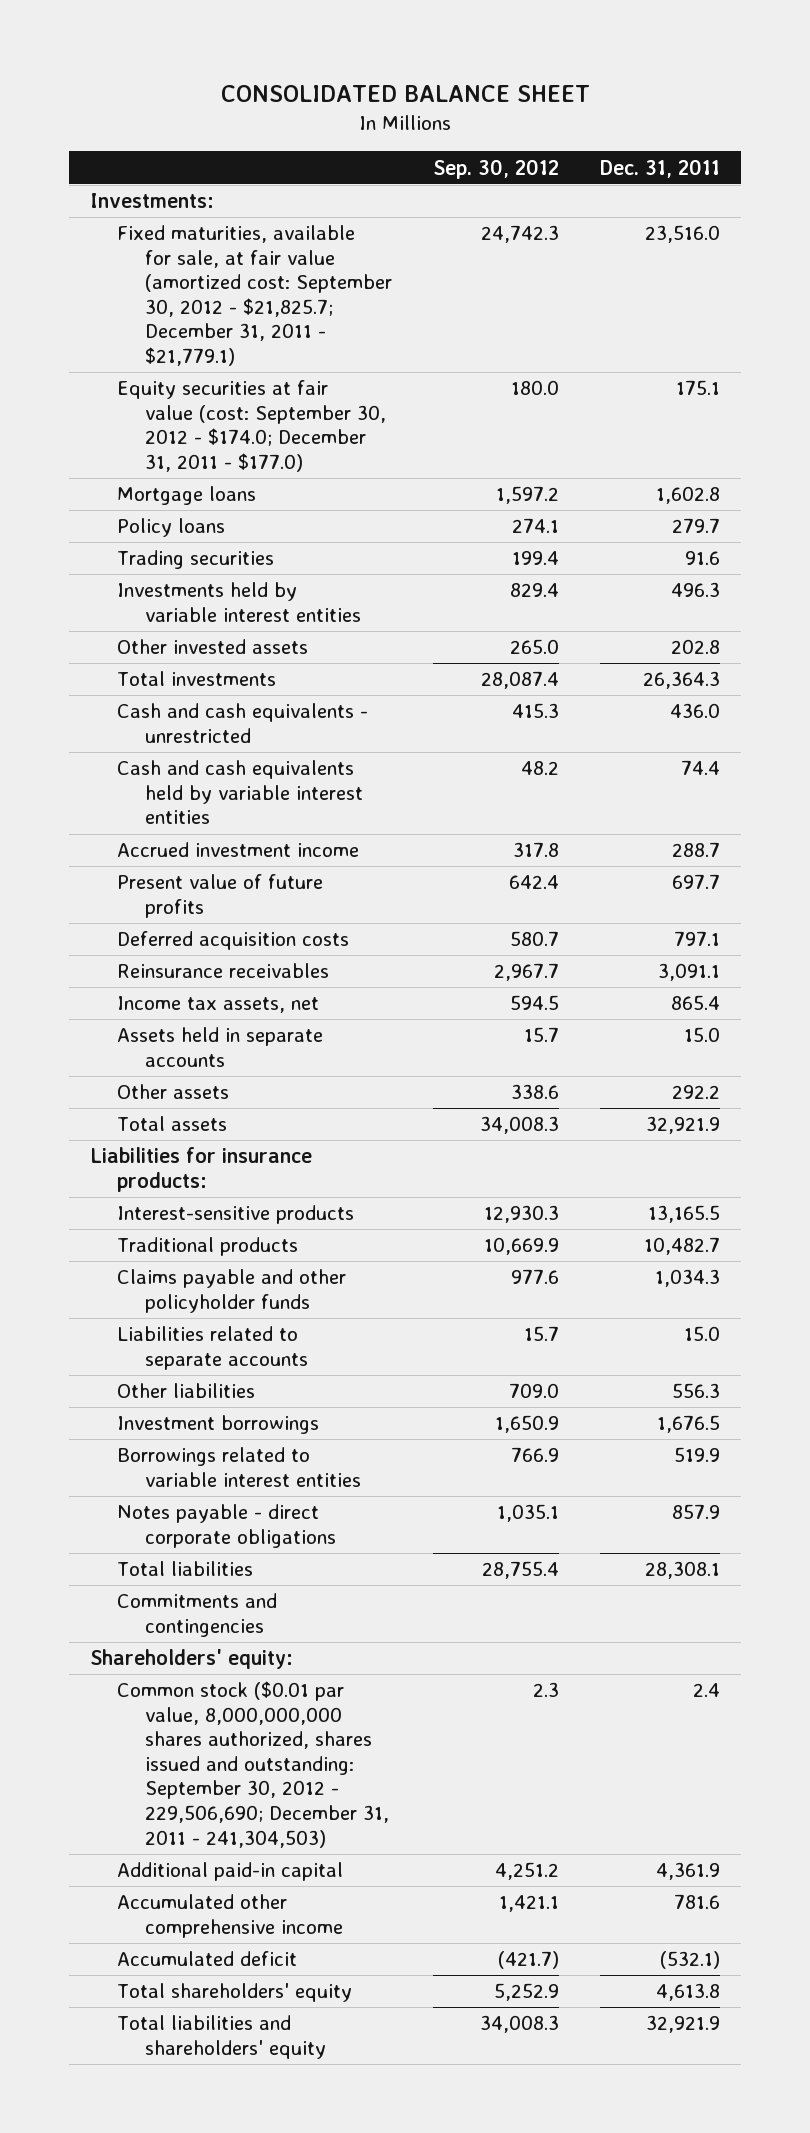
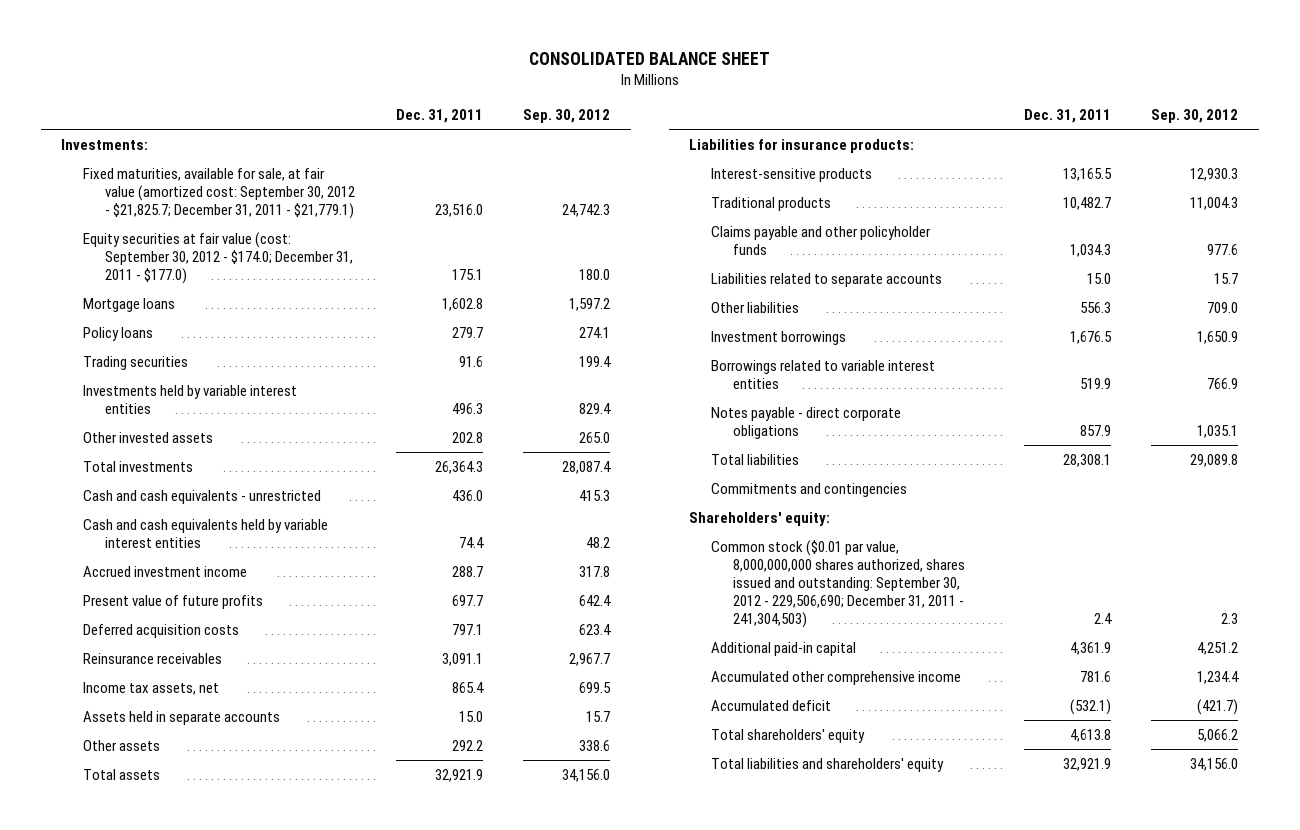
[510,931,560,947] 580.7 -> [579,623,612,635] 623.4
[510,995,560,1011] 594.5 -> [579,681,612,693] 699.5
[480,1116,560,1135] 34,008.3 -> [562,768,611,782] 34,156.0
[484,1237,560,1256] 10,669.9 -> [1190,196,1239,210] 11,004.3
[482,1561,560,1580] 28,755.4 -> [1190,453,1239,467] 29,089.8
[499,1895,560,1913] 1,421.1 -> [1197,670,1240,684] 1,234.4
[494,1983,560,2002] 5,252.9 -> [1197,728,1239,742] 5,066.2
[480,2015,560,2034] 34,008.3 -> [1190,757,1239,771] 34,156.0

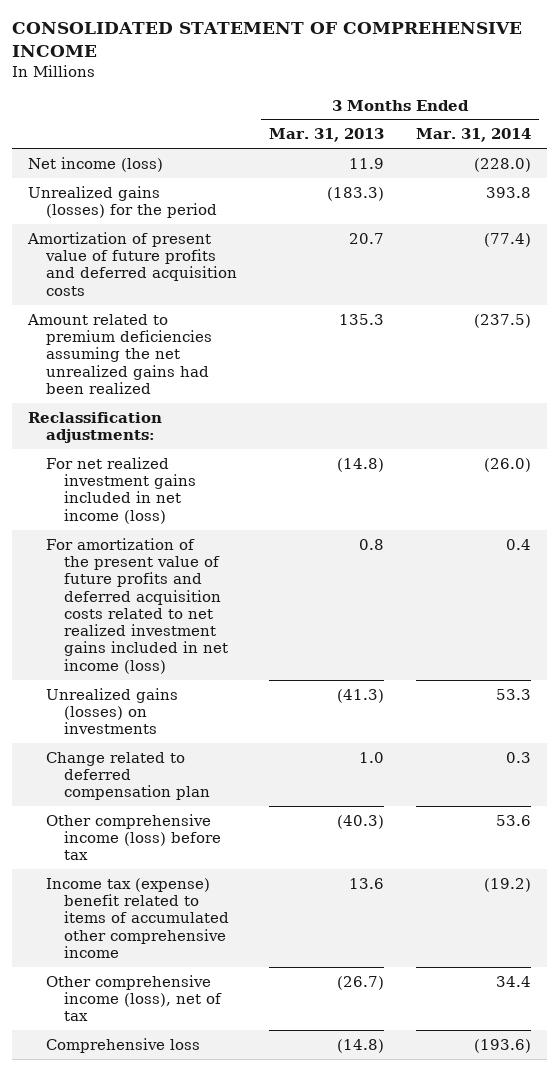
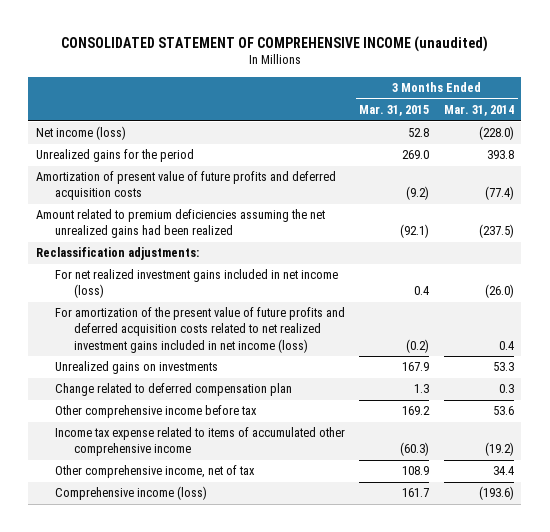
[11,22,522,57] CONSOLIDATED STATEMENT OF COMPREHENSIVE INCOME -> [60,35,488,52] CONSOLIDATED STATEMENT OF COMPREHENSIVE INCOME (unaudited)
[269,128,385,143] Mar. 31, 2013 -> none
none -> [359,105,430,117] Mar. 31, 2015
[28,185,217,218] Unrealized gains (losses) for the period -> [35,149,194,163] Unrealized gains for the period
[45,687,178,735] Unrealized gains (losses) on investments -> [54,361,218,375] Unrealized gains on investments
[45,813,221,861] Other comprehensive income (loss) before tax -> [54,405,257,419] Other comprehensive income before tax
[45,877,229,958] Income tax (expense) benefit related to items of accumulated other comprehensive income -> [54,427,345,457] Income tax expense related to items of accumulated other comprehensive income
[45,974,222,1022] Other comprehensive income (loss), net of tax -> [54,465,255,479] Other comprehensive income, net of tax
[45,1037,200,1053] Comprehensive loss -> [54,486,207,501] Comprehensive income (loss)

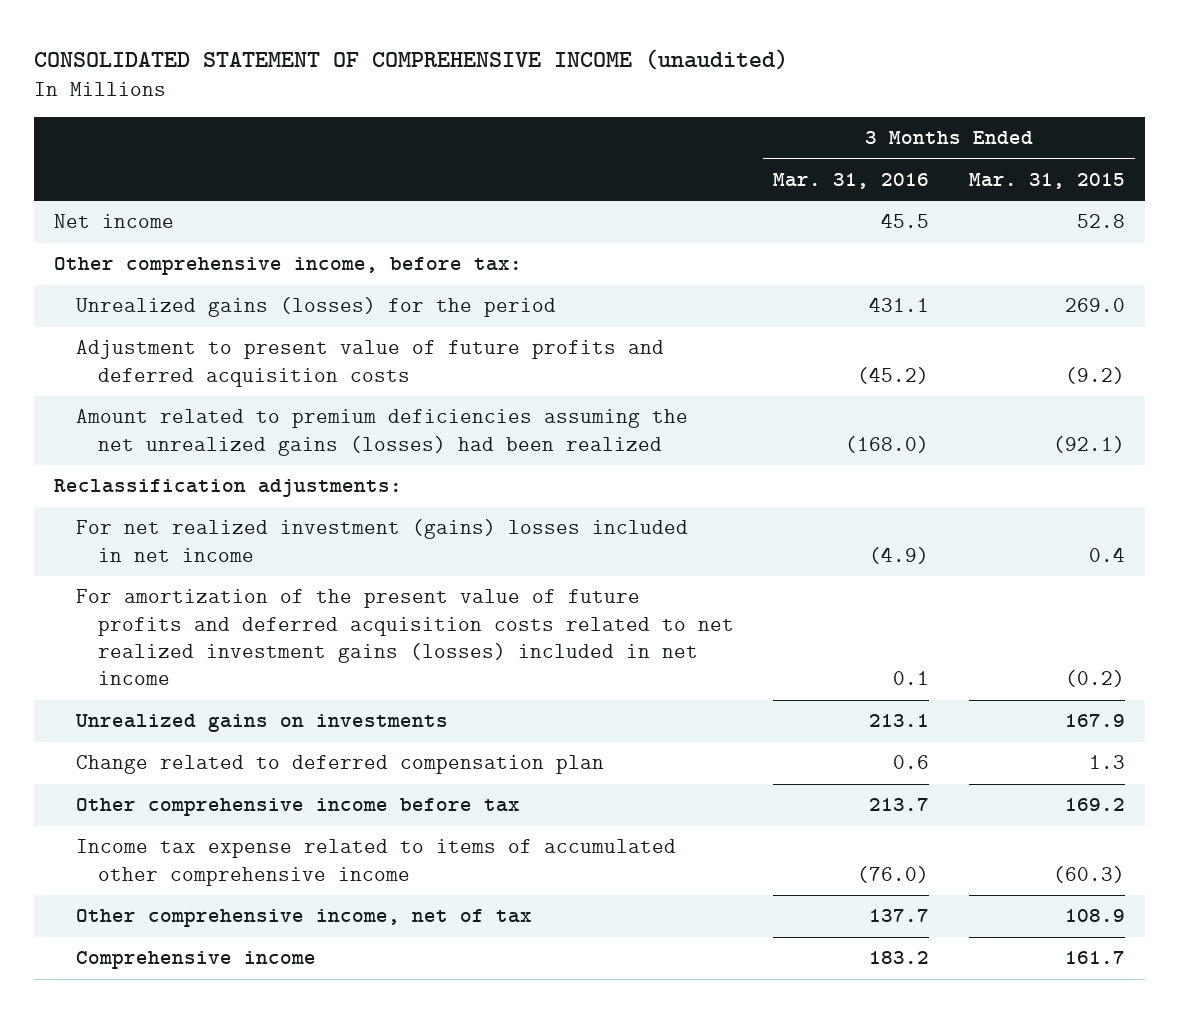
[444,105,515,117] Mar. 31, 2014 -> none
none -> [773,172,930,189] Mar. 31, 2016
[35,126,126,141] Net income (loss) -> [53,214,174,229] Net income
none -> [53,257,522,276] Other comprehensive income, before tax:
[35,149,194,163] Unrealized gains for the period -> [75,297,556,318] Unrealized gains (losses) for the period
[35,171,336,201] Amortization of present value of future profits and deferred acquisition costs -> [75,340,664,387] Adjustment to present value of future profits and deferred acquisition costs
[35,209,325,239] Amount related to premium deficiencies assuming the net unrealized gains had been realized -> [75,409,688,456] Amount related to premium deficiencies assuming the net unrealized gains (losses) had been realized
[54,269,338,299] For net realized investment gains included in net income (loss) -> [75,519,688,562] For net realized investment (gains) losses included in net income
[54,307,345,353] For amortization of the present value of future profits and deferred acquisition costs related to net realized investment gains included in net income (loss) -> [75,589,734,686] For amortization of the present value of future profits and deferred acquisition costs related to net realized investment gains (losses) included in net income
[54,486,207,501] Comprehensive income (loss) -> [75,951,316,970] Comprehensive income

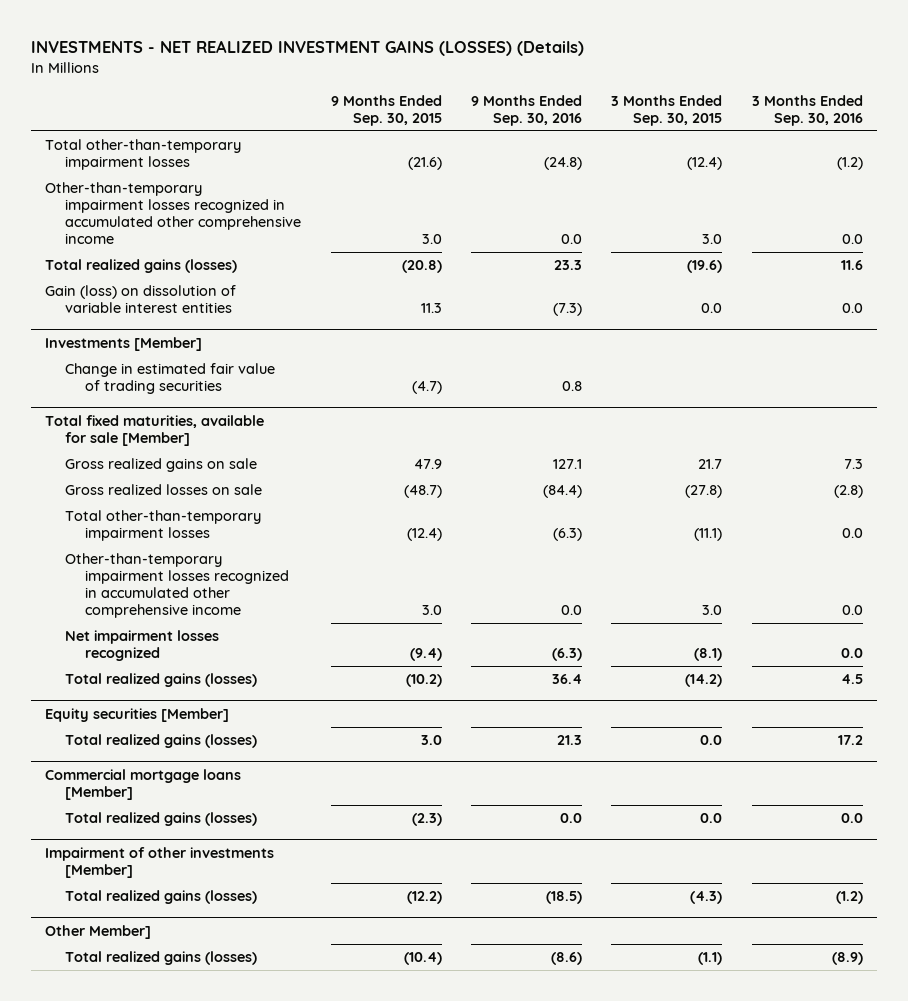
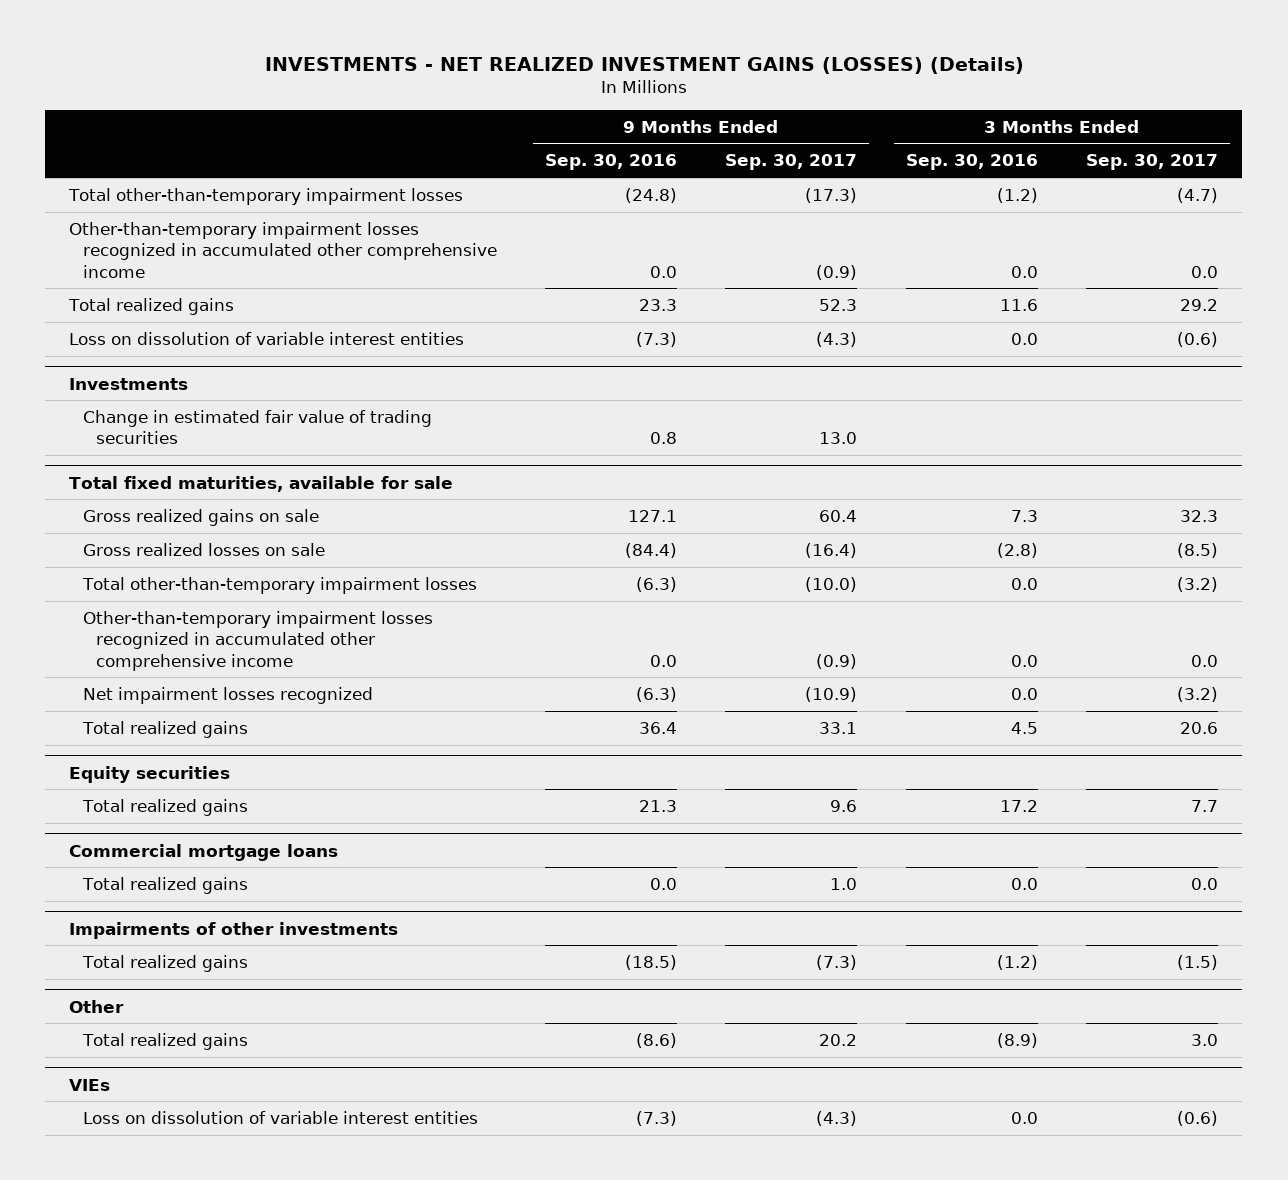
[330,94,442,126] 9 Months Ended Sep. 30, 2015 -> none
[611,94,723,126] 3 Months Ended Sep. 30, 2015 -> none
none -> [725,154,858,171] Sep. 30, 2017
none -> [1086,154,1219,171] Sep. 30, 2017
[45,259,238,274] Total realized gains (losses) -> [68,297,235,315] Total realized gains
[45,285,237,314] Gain (loss) on dissolution of variable interest entities -> [69,331,465,345] Loss on dissolution of variable interest entities
[45,336,203,351] Investments [Member] -> [69,377,189,390] Investments
[45,414,265,446] Total fixed maturities, available for sale [Member] -> [69,475,454,492] Total fixed maturities, available for sale
[65,673,258,688] Total realized gains (losses) -> [81,720,248,738] Total realized gains
[45,707,230,722] Equity securities [Member] -> [69,765,231,783] Equity securities
[65,734,258,749] Total realized gains (losses) -> [81,798,248,816] Total realized gains
[45,768,242,800] Commercial mortgage loans [Member] -> [69,843,339,861] Commercial mortgage loans
[65,812,258,827] Total realized gains (losses) -> [81,876,248,894] Total realized gains
[45,846,275,878] Impairment of other investments [Member] -> [69,921,399,939] Impairments of other investments
[65,890,258,905] Total realized gains (losses) -> [81,954,248,972] Total realized gains
[45,924,152,939] Other Member] -> [69,999,125,1013] Other
[65,951,258,966] Total realized gains (losses) -> [81,1032,248,1050] Total realized gains
none -> [69,1078,111,1091] VIEs
none -> [82,1110,478,1124] Loss on dissolution of variable interest entities

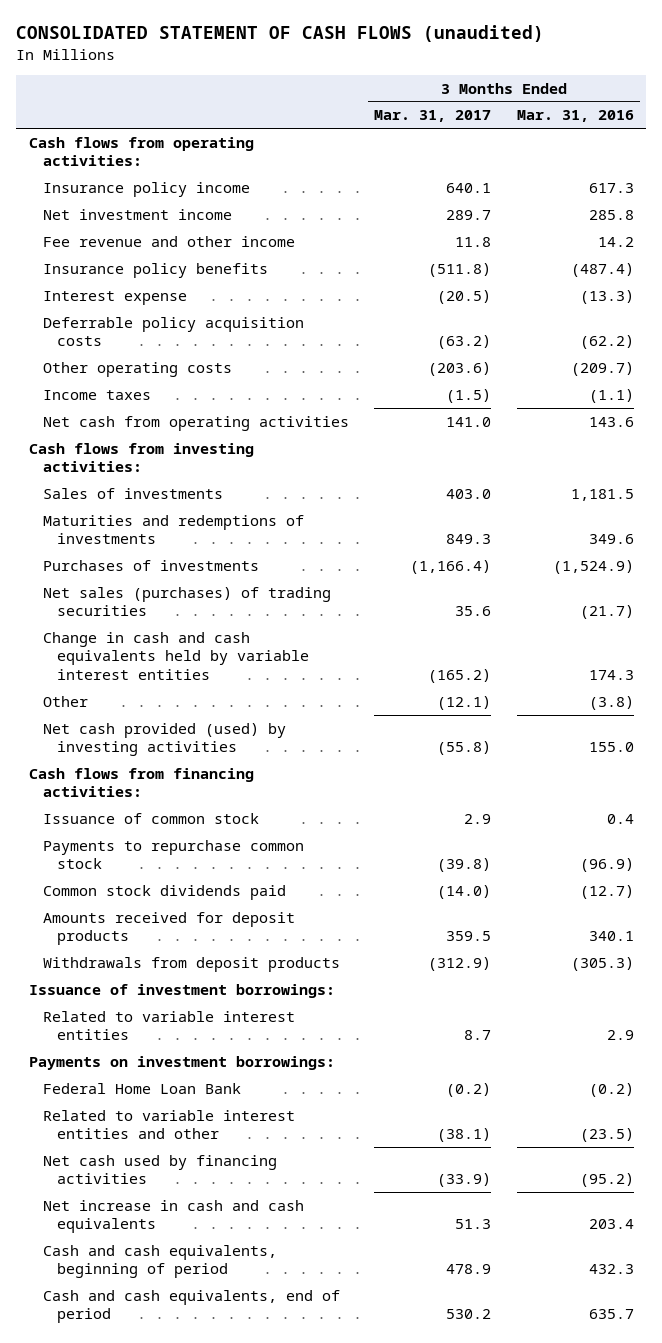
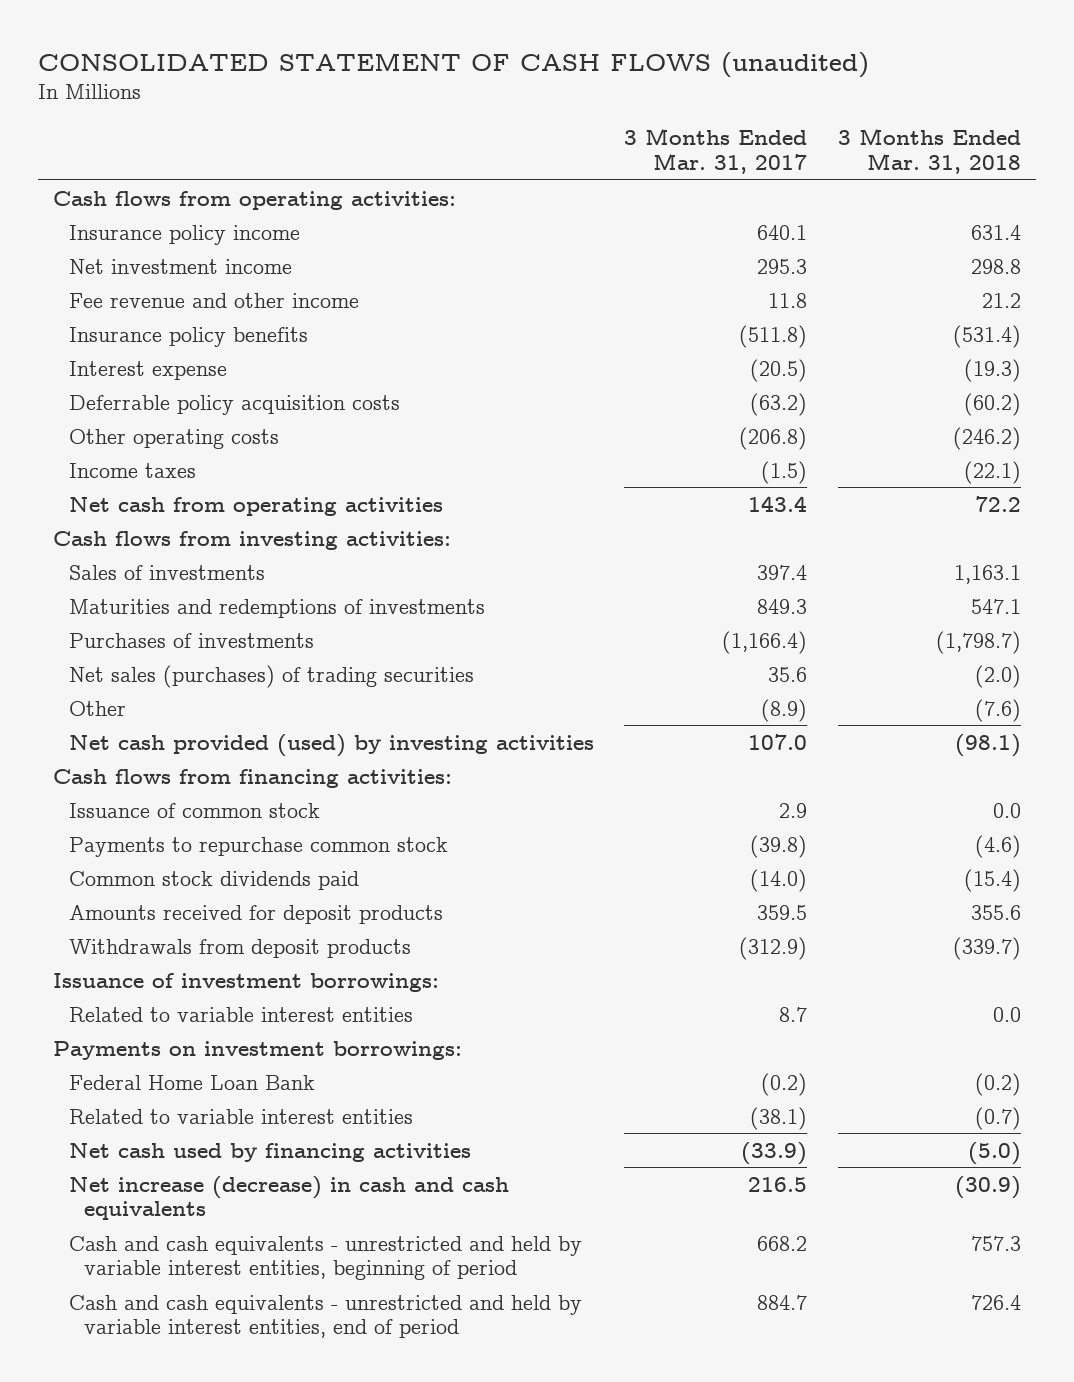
[516,110,634,123] Mar. 31, 2016 -> none
none -> [837,128,1021,174] 3 Months Ended Mar. 31, 2018
[446,209,492,220] 289.7 -> [757,258,808,274] 295.3
[428,361,492,376] (203.6) -> [739,426,808,450] (206.8)
[446,416,492,427] 141.0 -> [748,495,808,512] 143.4
[446,488,492,499] 403.0 -> [757,564,808,580] 397.4
[42,631,309,681] Change in cash and cash equivalents held by variable interest entities -> none
[437,695,492,710] (12.1) -> [761,698,808,722] (8.9)
[437,741,492,756] (55.8) -> [748,733,808,750] 107.0
[42,1109,295,1140] Related to variable interest entities and other -> [68,1108,413,1124] Related to variable interest entities
[42,1199,304,1234] Net increase in cash and cash equivalents -> [68,1175,509,1221] Net increase (decrease) in cash and cash equivalents
[455,1219,492,1230] 51.3 -> [748,1176,808,1192] 216.5
[42,1244,277,1279] Cash and cash equivalents, beginning of period -> [68,1235,582,1281] Cash and cash equivalents - unrestricted and held by variable interest entities, beginning of period
[446,1264,492,1275] 478.9 -> [757,1235,808,1251] 668.2
[42,1289,340,1324] Cash and cash equivalents, end of period -> [68,1294,582,1339] Cash and cash equivalents - unrestricted and held by variable interest entities, end of period
[446,1309,492,1320] 530.2 -> [757,1294,808,1310] 884.7

